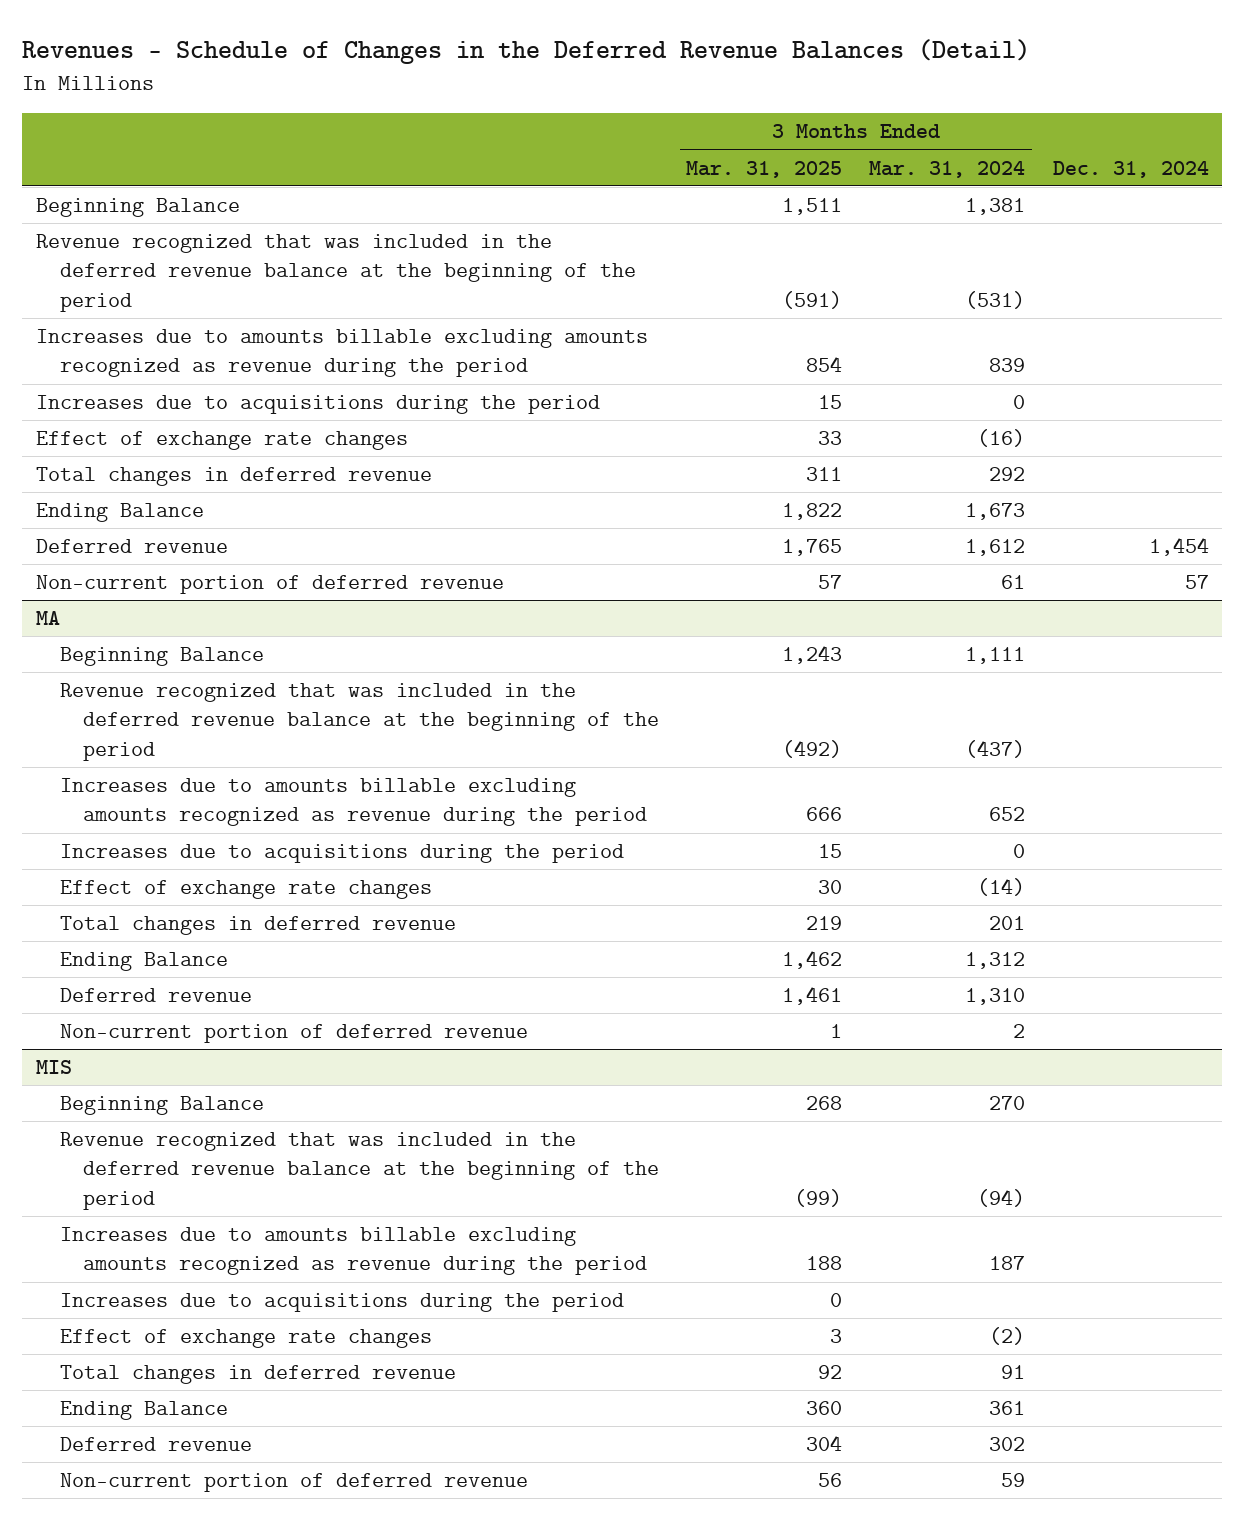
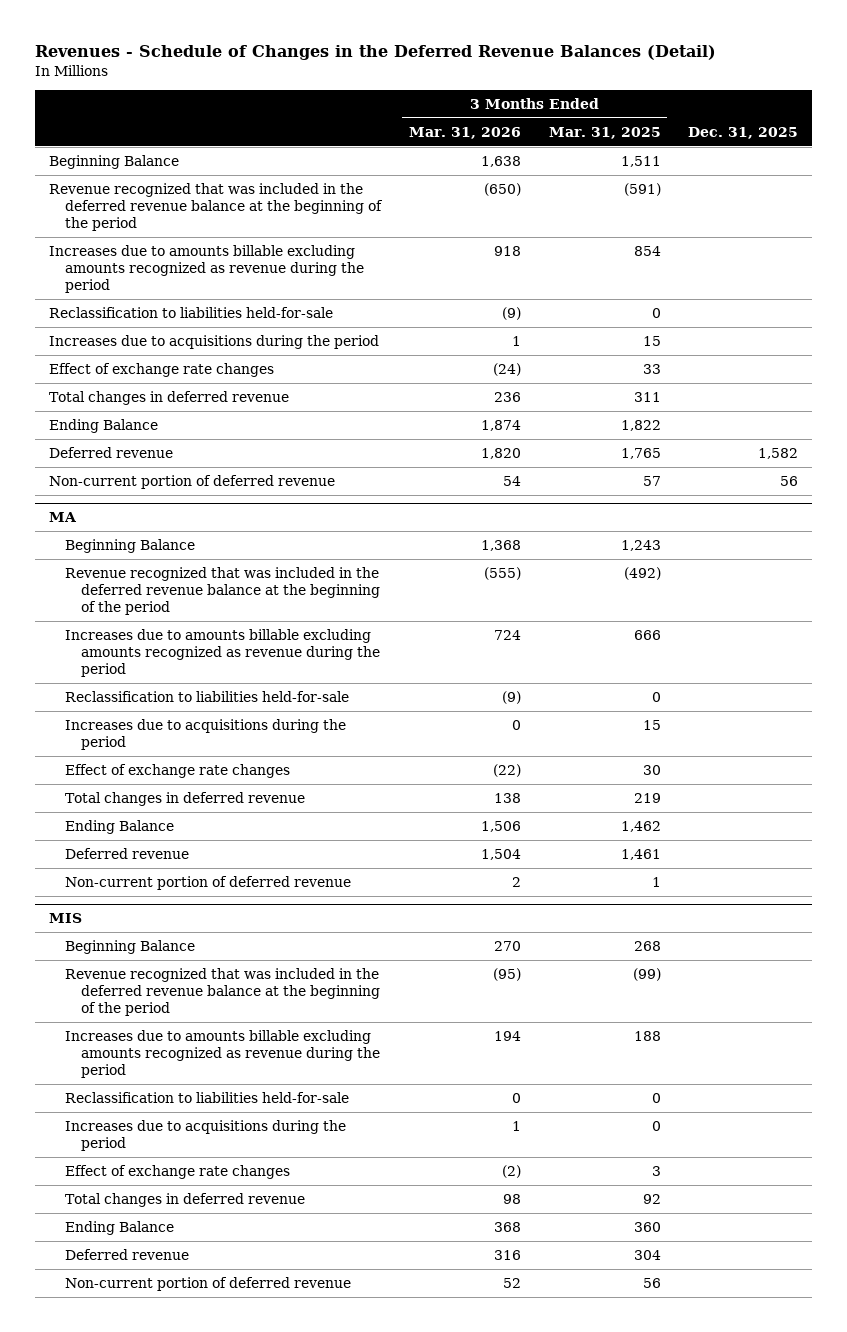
[869,160,1026,178] Mar. 31, 2024 -> none
[1052,160,1209,178] Dec. 31, 2024 -> none
none -> [408,126,521,139] Mar. 31, 2026
none -> [688,126,799,139] Dec. 31, 2025
none -> [49,307,334,319] Reclassification to liabilities held-for-sale
none -> [65,691,350,703] Reclassification to liabilities held-for-sale
none -> [65,1092,350,1104] Reclassification to liabilities held-for-sale

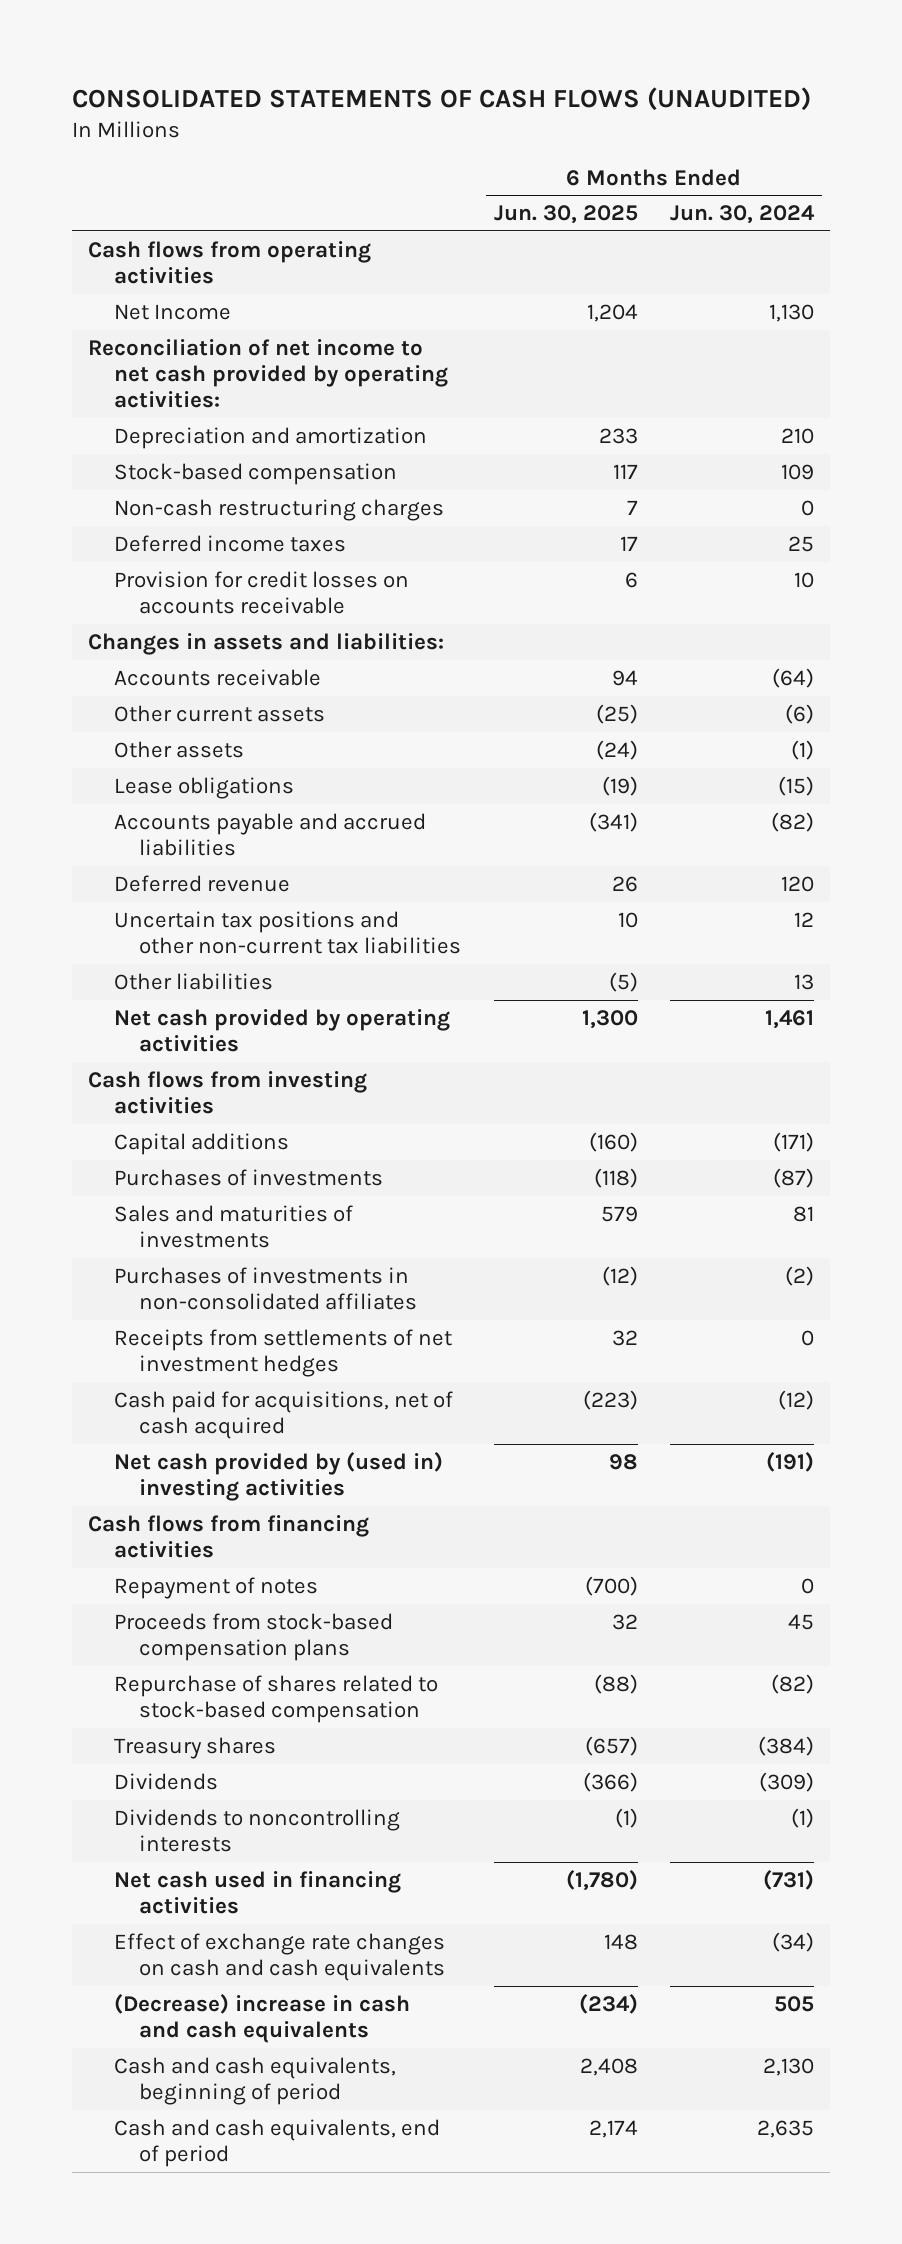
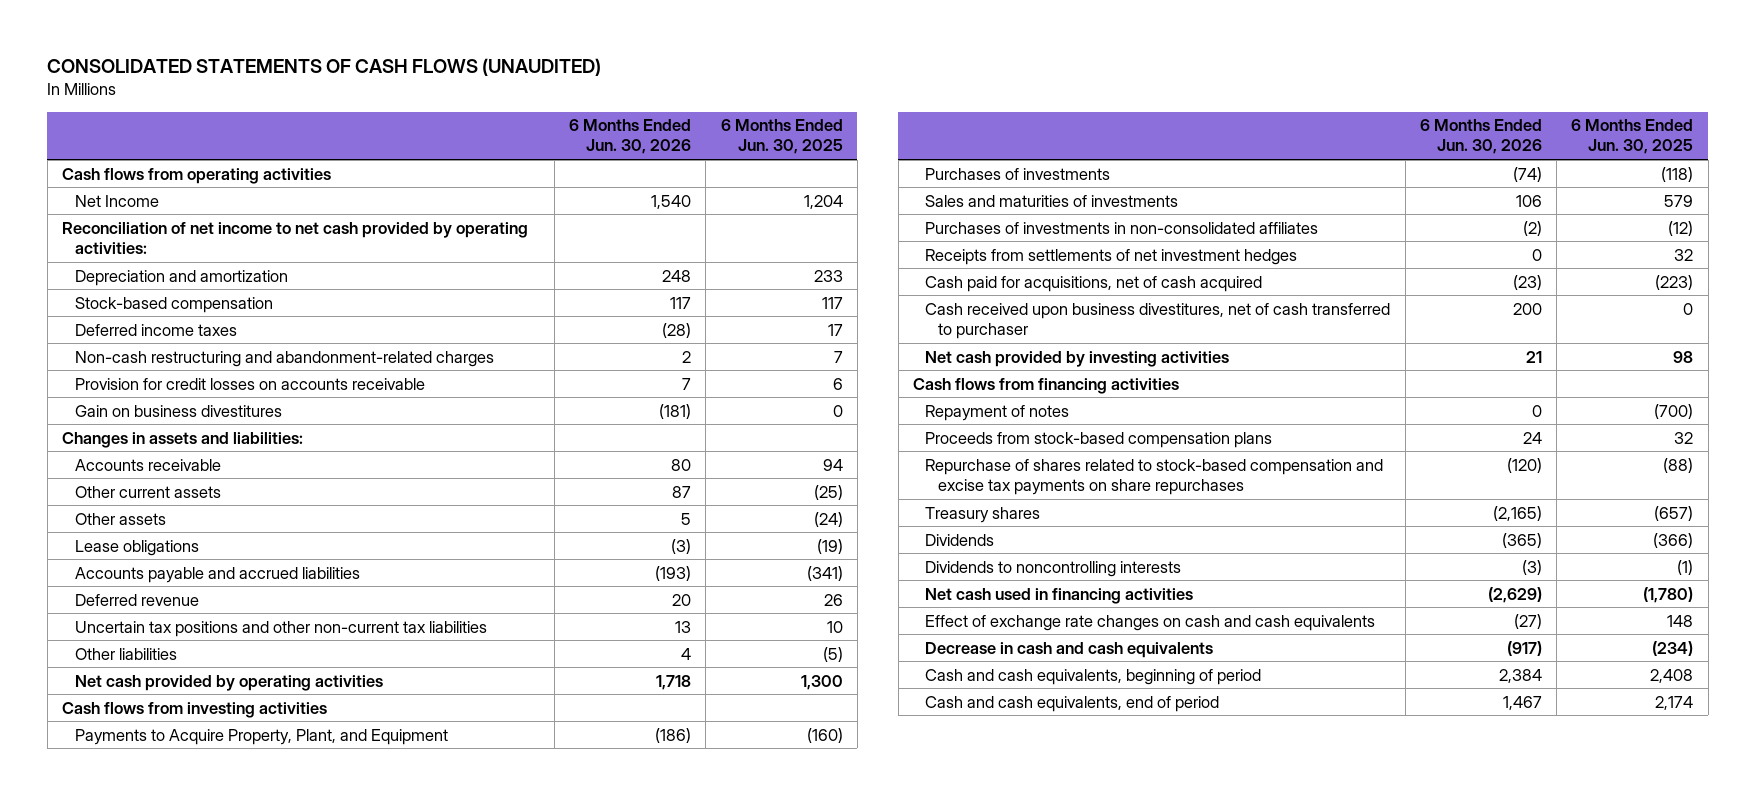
[670,205,816,225] Jun. 30, 2024 -> none
none -> [569,119,692,155] 6 Months Ended Jun. 30, 2026
[113,498,444,521] Non-cash restructuring charges -> none
none -> [74,350,494,367] Non-cash restructuring and abandonment-related charges
none -> [74,404,282,417] Gain on business divestitures
[113,1132,289,1155] Capital additions -> [74,728,448,745] Payments to Acquire Property, Plant, and Equipment
none -> [925,302,1391,339] Cash received upon business divestitures, net of cash transferred to purchaser
[113,1451,443,1501] Net cash provided by (used in) investing activities -> [925,350,1230,367] Net cash provided by investing activities
[113,1674,438,1723] Repurchase of shares related to stock-based compensation -> [925,458,1384,495] Repurchase of shares related to stock-based compensation and excise tax payments on share repurchases
[113,1993,410,2043] (Decrease) increase in cash and cash equivalents -> [925,641,1214,658] Decrease in cash and cash equivalents

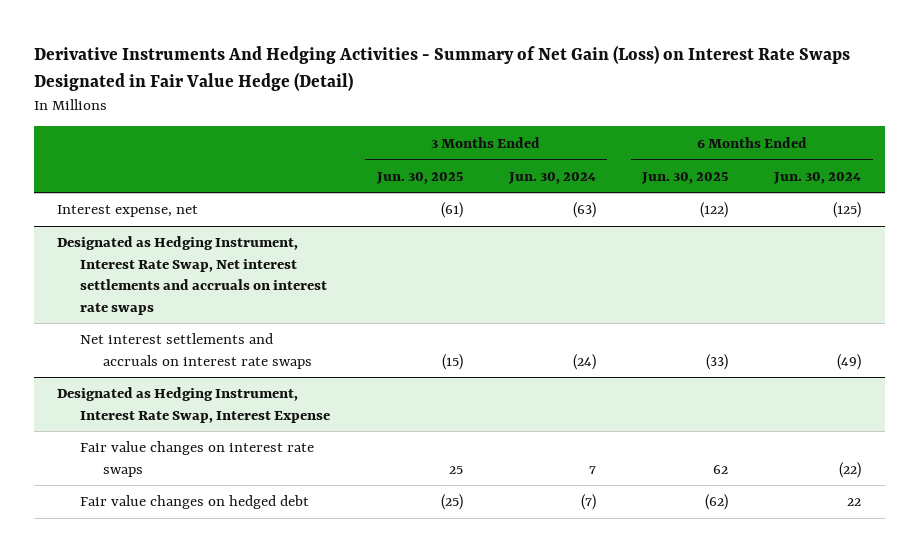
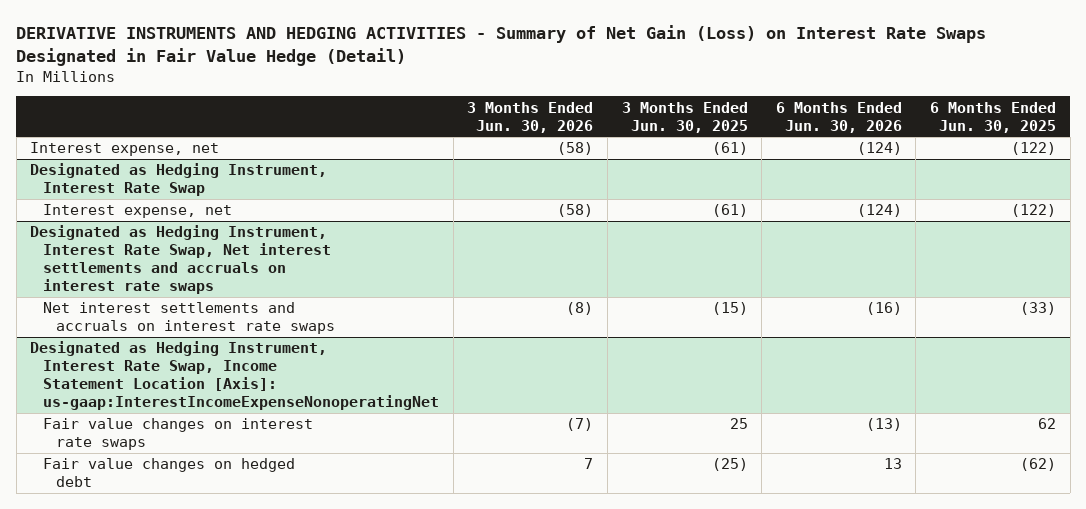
[33,45,850,91] Derivative Instruments And Hedging Activities - Summary of Net Gain (Loss) on Interest Rate Swaps Designated in Fair Value Hedge (Detail) -> [16,25,987,66] DERIVATIVE INSTRUMENTS AND HEDGING ACTIVITIES - Summary of Net Gain (Loss) on Interest Rate Swaps Designated in Fair Value Hedge (Detail)
[507,171,596,184] Jun. 30, 2024 -> none
[773,171,862,184] Jun. 30, 2024 -> none
none -> [467,101,594,133] 3 Months Ended Jun. 30, 2026
none -> [775,101,902,133] 6 Months Ended Jun. 30, 2026
none -> [30,163,328,197] Designated as Hedging Instrument, Interest Rate Swap
none -> [43,204,233,219] Interest expense, net
[57,387,331,423] Designated as Hedging Instrument, Interest Rate Swap, Interest Expense -> none
none -> [30,341,440,411] Designated as Hedging Instrument, Interest Rate Swap, Income Statement Location [Axis]: us-gaap:InterestIncomeExpenseNonoperatingNet

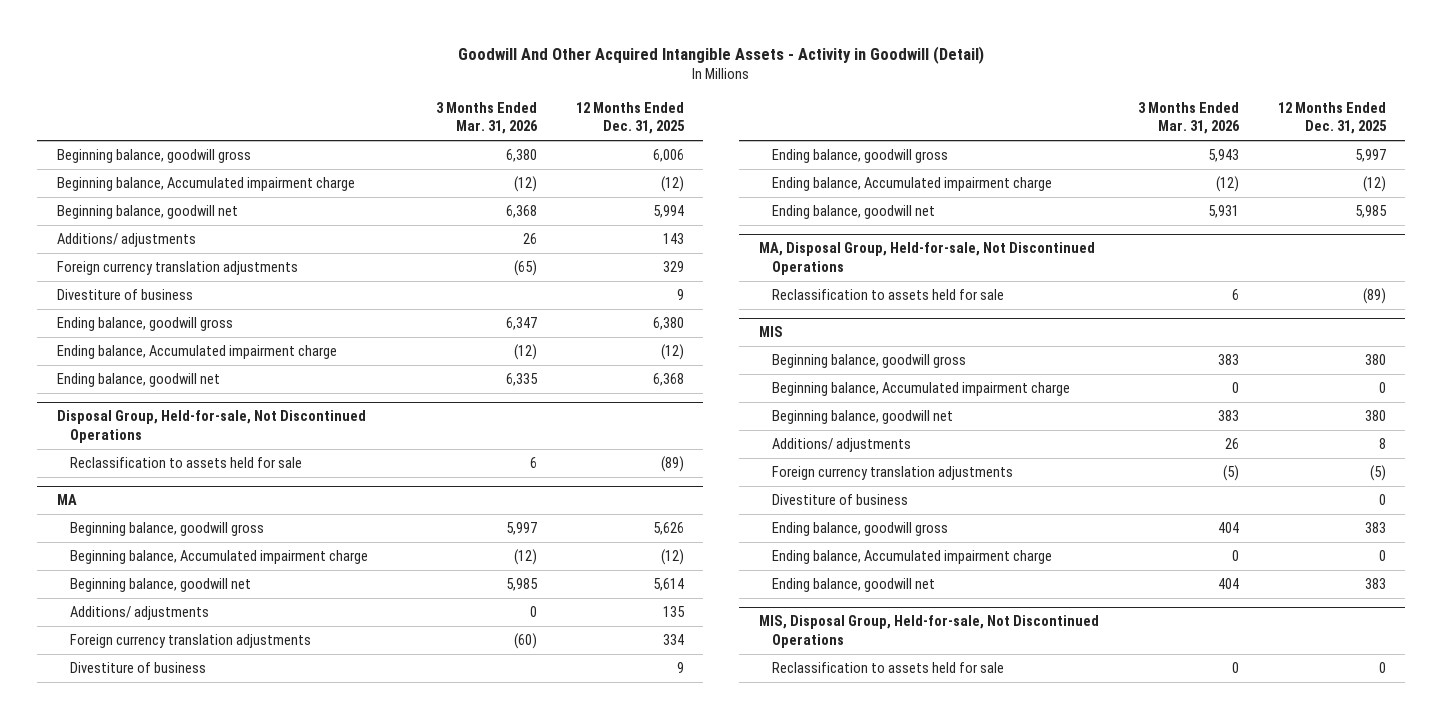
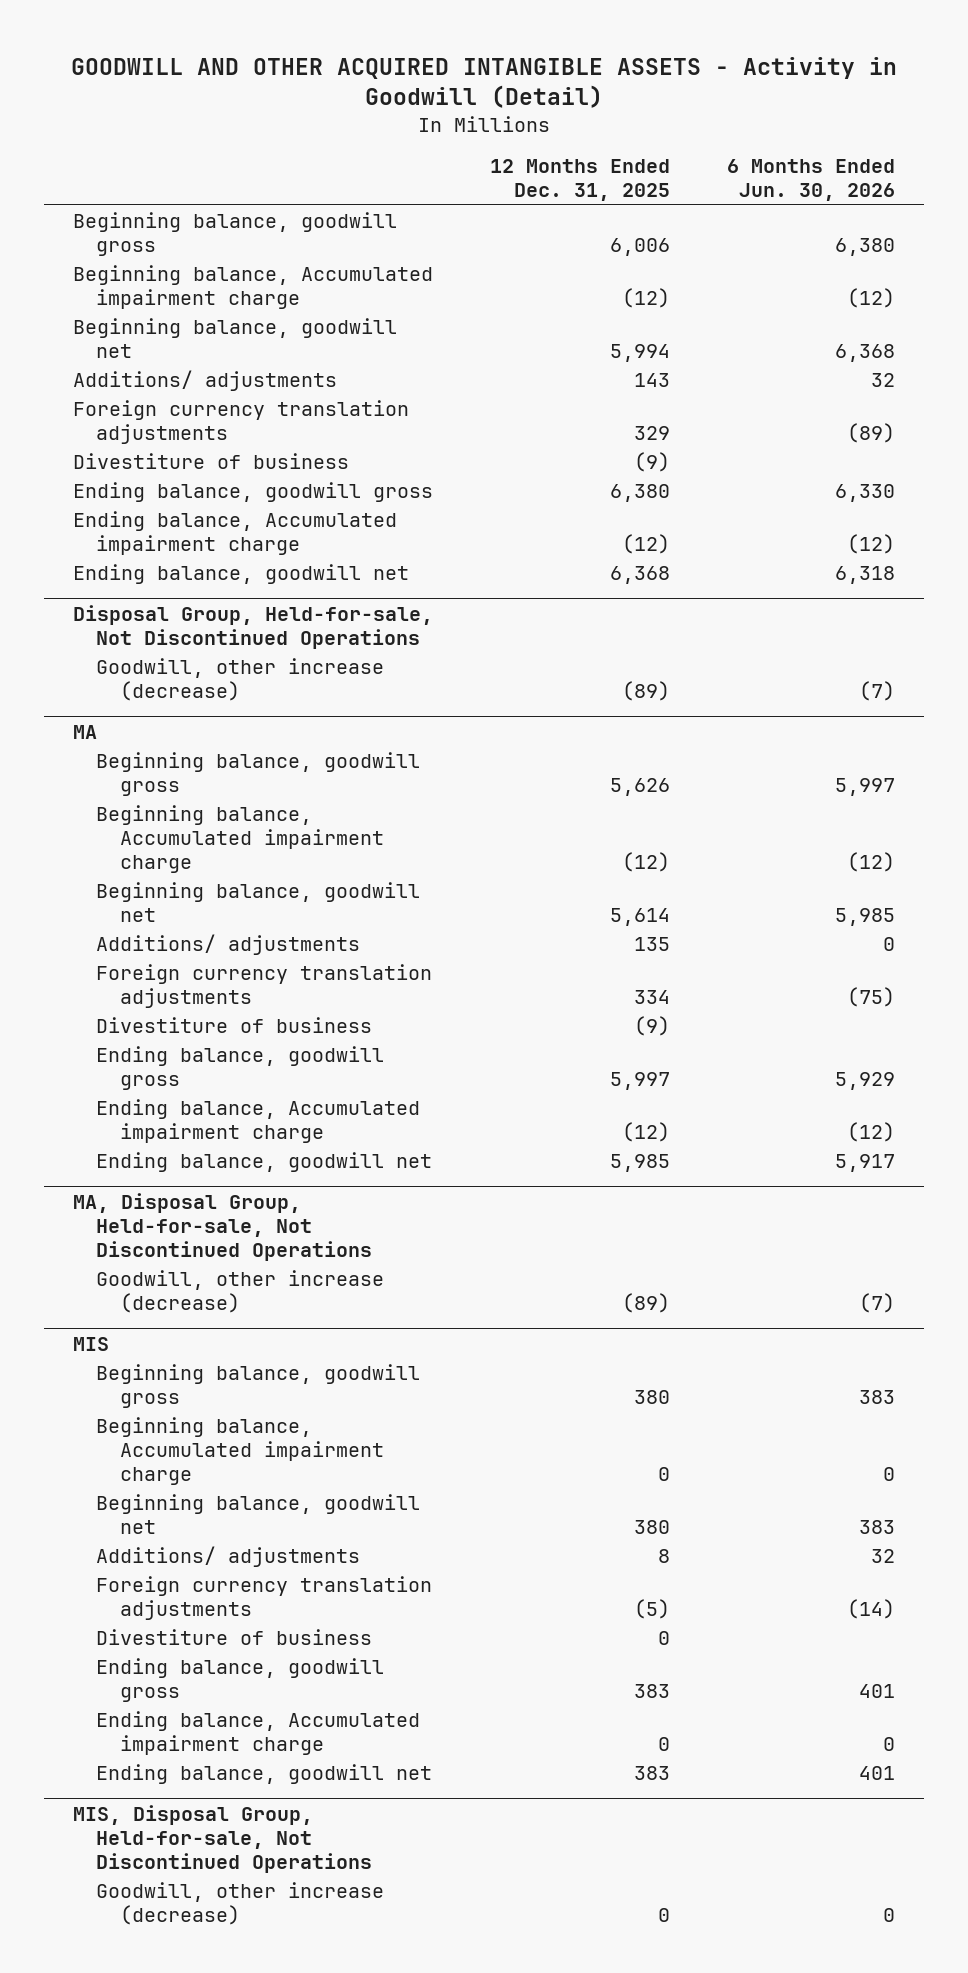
[458,45,985,64] Goodwill And Other Acquired Intangible Assets - Activity in Goodwill (Detail) -> [71,56,898,109] GOODWILL AND OTHER ACQUIRED INTANGIBLE ASSETS - Activity in Goodwill (Detail)
[435,102,538,135] 3 Months Ended Mar. 31, 2026 -> none
none -> [727,159,896,202] 6 Months Ended Jun. 30, 2026
[676,289,684,301] 9 -> [634,451,671,472] (9)
[69,457,302,469] Reclassification to assets held for sale -> [96,657,385,701] Goodwill, other increase (decrease)
[676,662,684,674] 9 -> [634,1015,671,1036] (9)
[772,289,1005,301] Reclassification to assets held for sale -> [96,1269,385,1313] Goodwill, other increase (decrease)
[772,662,1005,674] Reclassification to assets held for sale -> [96,1881,385,1925] Goodwill, other increase (decrease)

